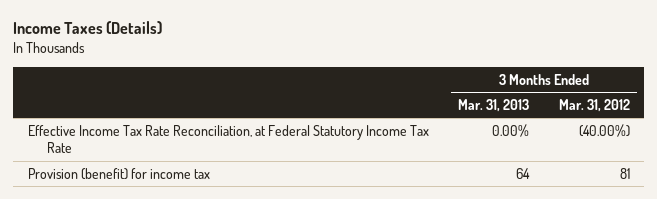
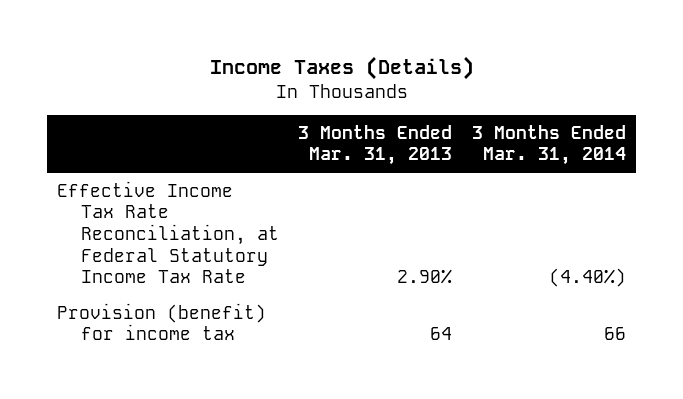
[558,98,630,112] Mar. 31, 2012 -> none
none -> [471,124,626,166] 3 Months Ended Mar. 31, 2014
[492,123,530,137] 0.00% -> [397,269,453,285] 2.90%

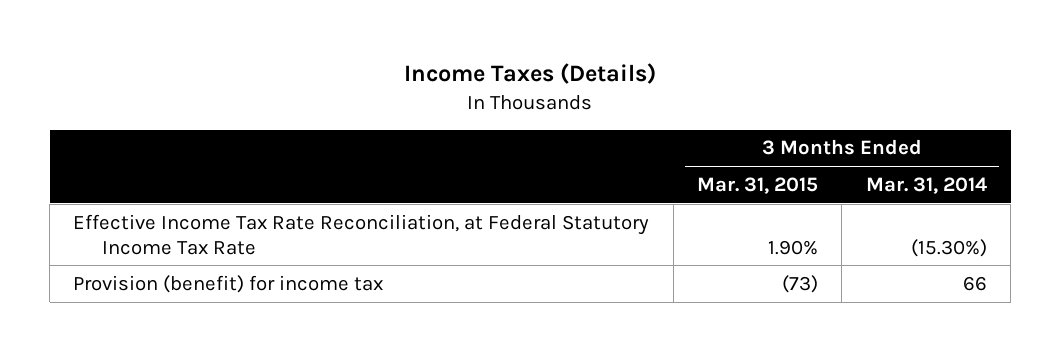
[298,124,453,166] 3 Months Ended Mar. 31, 2013 -> none
none -> [697,176,819,194] Mar. 31, 2015
[548,268,626,288] (4.40%) -> [910,238,987,257] (15.30%)

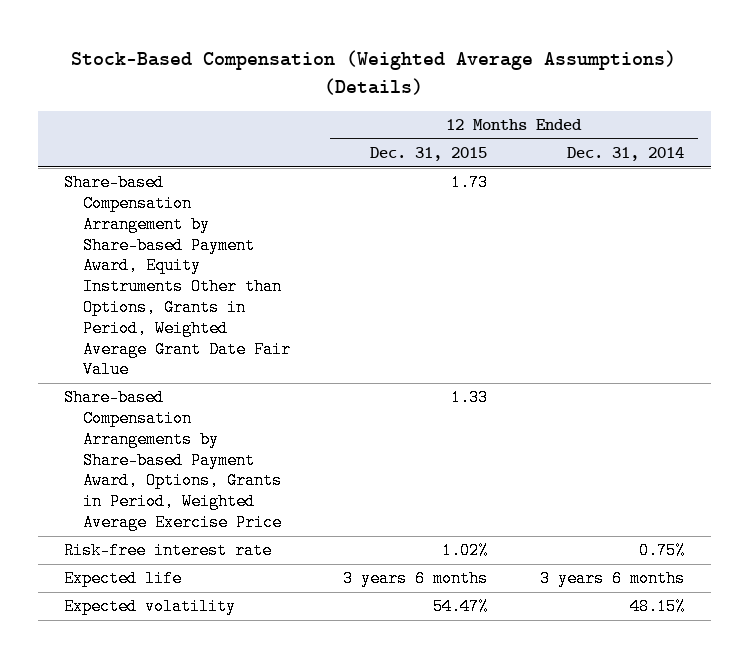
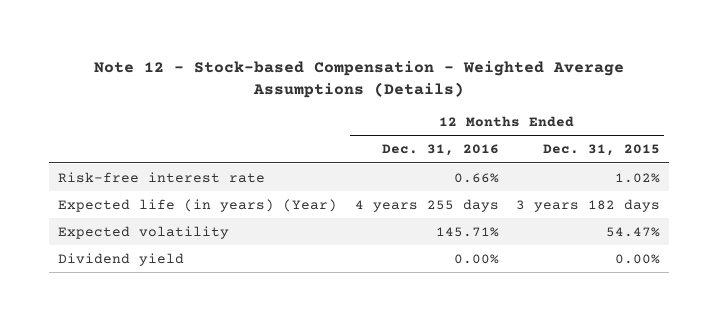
[71,50,677,95] Stock-Based Compensation (Weighted Average Assumptions) (Details) -> [94,60,625,99] Note 12 - Stock-based Compensation - Weighted Average Assumptions (Details)
[567,147,685,162] Dec. 31, 2014 -> none
none -> [381,144,499,157] Dec. 31, 2016
[64,174,292,379] Share-based Compensation Arrangement by Share-based Payment Award, Equity Instruments Other than Options, Grants in Period, Weighted Average Grant Date Fair Value -> none
[64,389,283,531] Share-based Compensation Arrangements by Share-based Payment Award, Options, Grants in Period, Weighted Average Exercise Price -> none
[64,570,183,588] Expected life -> [58,198,338,212] Expected life (in years) (Year)
[343,570,489,588] 3 years 6 months -> [515,198,660,212] 3 years 182 days
none -> [58,252,185,266] Dividend yield

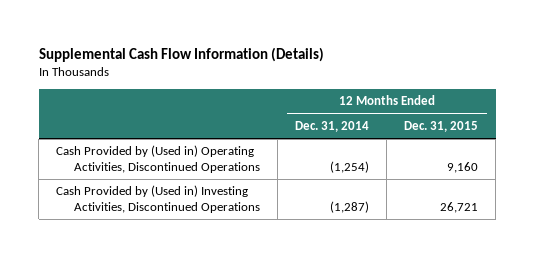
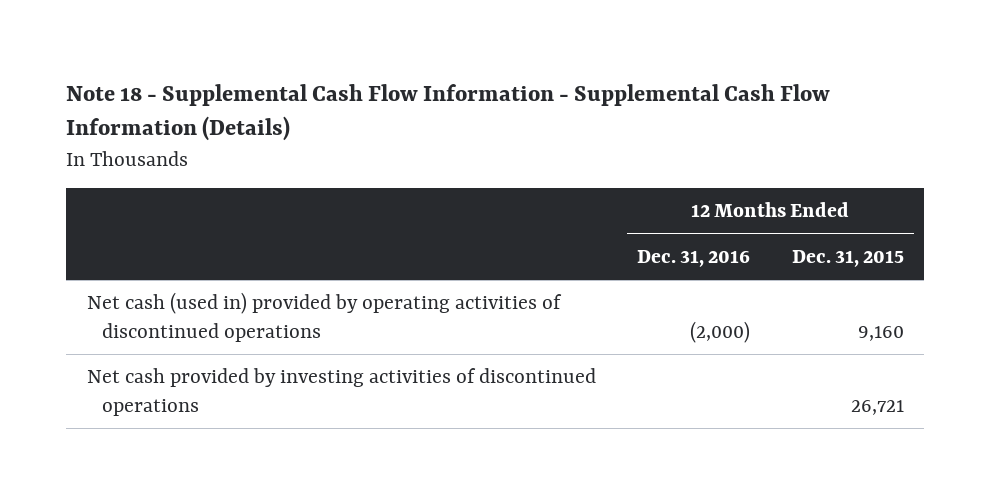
[38,46,324,62] Supplemental Cash Flow Information (Details) -> [65,83,830,142] Note 18 - Supplemental Cash Flow Information - Supplemental Cash Flow Information (Details)
[295,120,370,132] Dec. 31, 2014 -> none
none -> [637,249,751,267] Dec. 31, 2016
[55,145,261,173] Cash Provided by (Used in) Operating Activities, Discontinued Operations -> [86,292,562,342] Net cash (used in) provided by operating activities of discontinued operations
[55,185,261,213] Cash Provided by (Used in) Investing Activities, Discontinued Operations -> [86,368,596,416] Net cash provided by investing activities of discontinued operations

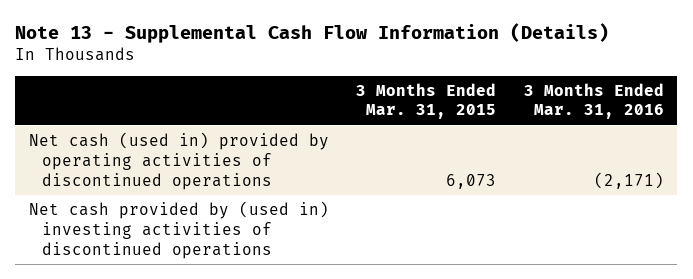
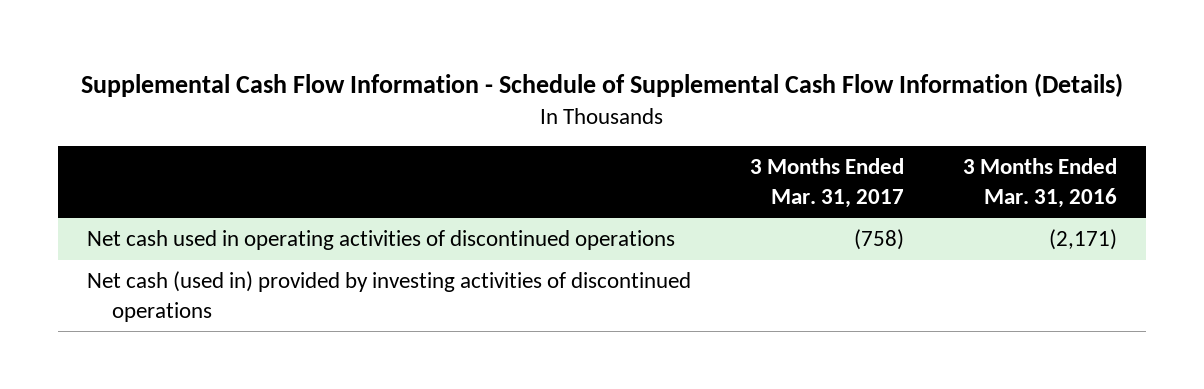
[15,23,610,44] Note 13 - Supplemental Cash Flow Information (Details) -> [81,72,1124,97] Supplemental Cash Flow Information - Schedule of Supplemental Cash Flow Information (Details)
[356,82,497,120] 3 Months Ended Mar. 31, 2015 -> none
none -> [750,158,905,208] 3 Months Ended Mar. 31, 2017
[28,131,329,190] Net cash (used in) provided by operating activities of discontinued operations -> [87,230,676,251] Net cash used in operating activities of discontinued operations
[28,200,329,259] Net cash provided by (used in) investing activities of discontinued operations -> [87,271,692,322] Net cash (used in) provided by investing activities of discontinued operations

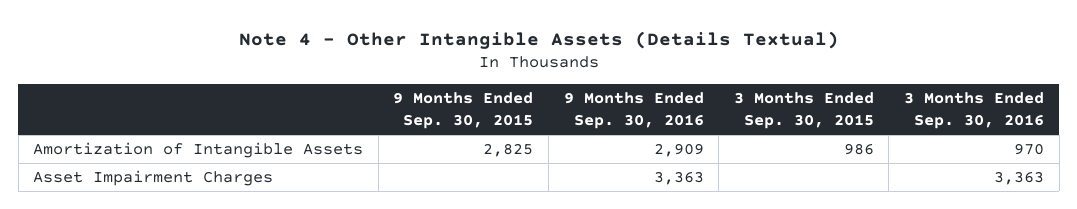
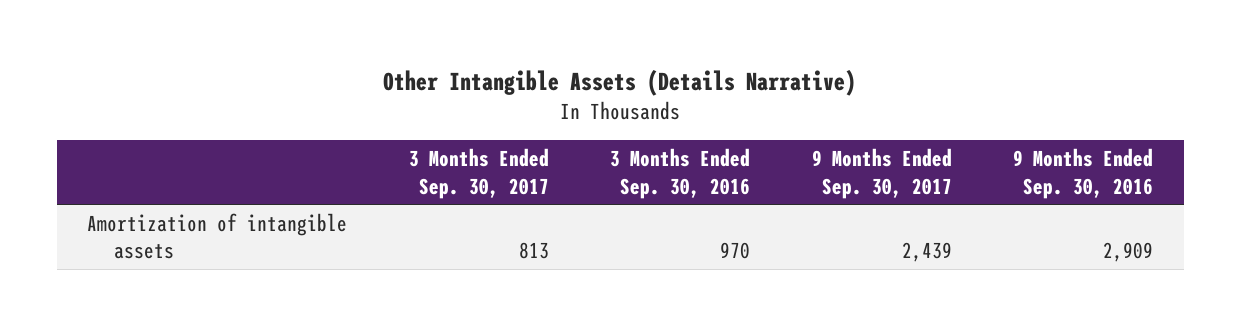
[238,30,839,49] Note 4 - Other Intangible Assets (Details Textual) -> [383,68,857,96] Other Intangible Assets (Details Narrative)
[393,92,534,130] 9 Months Ended Sep. 30, 2015 -> none
[733,92,874,130] 3 Months Ended Sep. 30, 2015 -> none
none -> [408,147,549,199] 3 Months Ended Sep. 30, 2017
none -> [811,147,952,199] 9 Months Ended Sep. 30, 2017
[33,169,274,186] Asset Impairment Charges -> none
[33,141,364,158] Amortization of Intangible Assets -> [87,212,348,260] Amortization of intangible assets

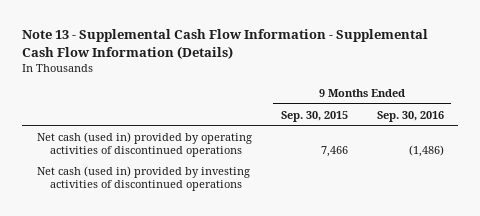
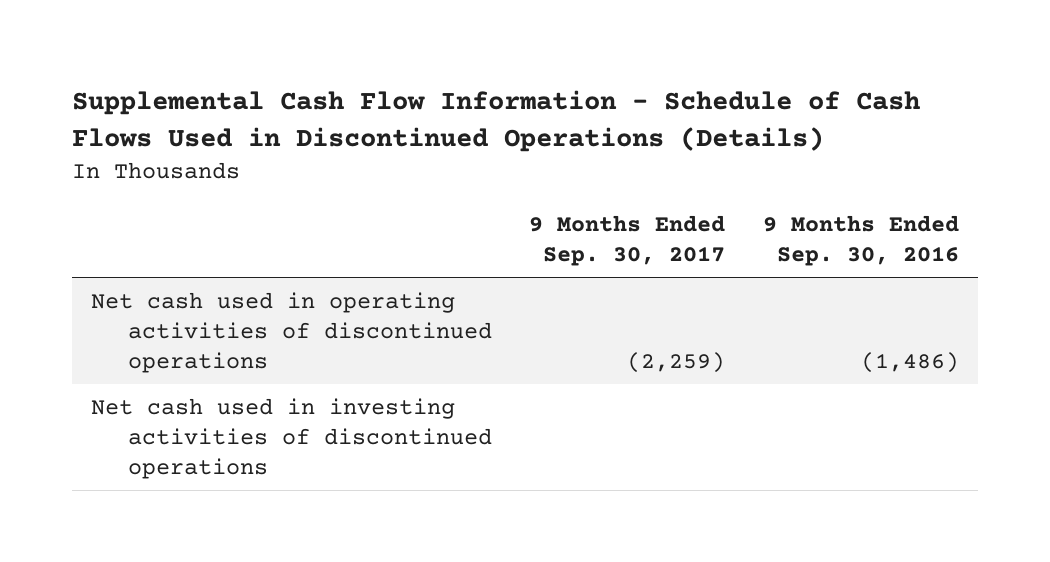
[22,29,429,59] Note 13 - Supplemental Cash Flow Information - Supplemental Cash Flow Information (Details) -> [72,90,921,152] Supplemental Cash Flow Information - Schedule of Cash Flows Used in Discontinued Operations (Details)
[280,110,348,122] Sep. 30, 2015 -> none
none -> [529,215,726,267] 9 Months Ended Sep. 30, 2017
[36,131,252,157] Net cash (used in) provided by operating activities of discontinued operations -> [90,291,492,373] Net cash used in operating activities of discontinued operations
[36,165,250,191] Net cash (used in) provided by investing activities of discontinued operations -> [90,397,492,479] Net cash used in investing activities of discontinued operations

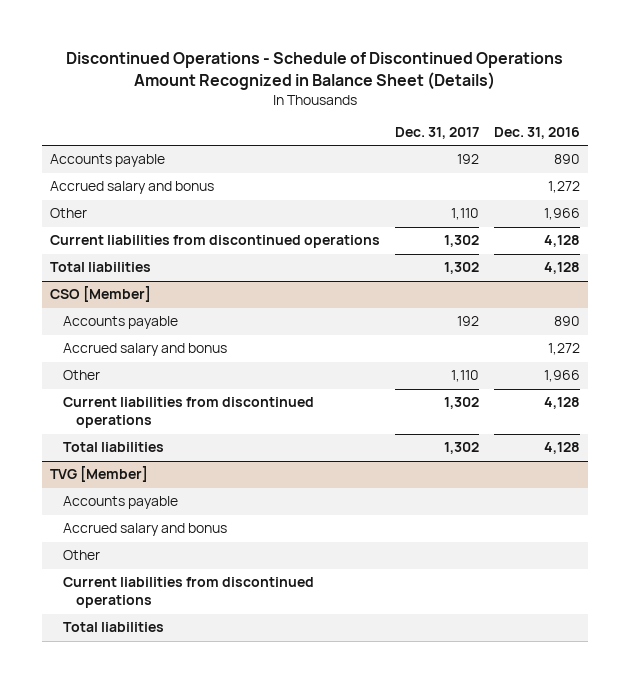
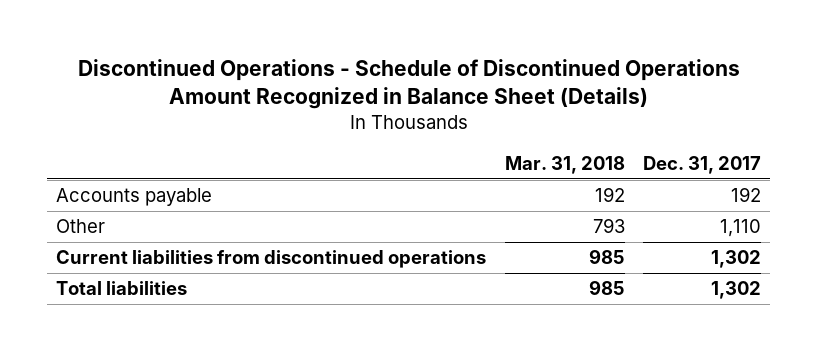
[494,126,581,139] Dec. 31, 2016 -> none
none -> [504,155,625,174] Mar. 31, 2018
[49,181,214,195] Accrued salary and bonus -> none
[49,286,151,303] CSO [Member] -> none
[62,316,178,330] Accounts payable -> none
[62,343,227,357] Accrued salary and bonus -> none
[62,370,100,381] Other -> none
[62,397,314,429] Current liabilities from discontinued operations -> none
[62,442,164,453] Total liabilities -> none
[49,466,148,483] TVG [Member] -> none
[62,496,178,510] Accounts payable -> none
[62,523,227,537] Accrued salary and bonus -> none
[62,550,100,561] Other -> none
[62,577,314,609] Current liabilities from discontinued operations -> none
[62,622,164,633] Total liabilities -> none

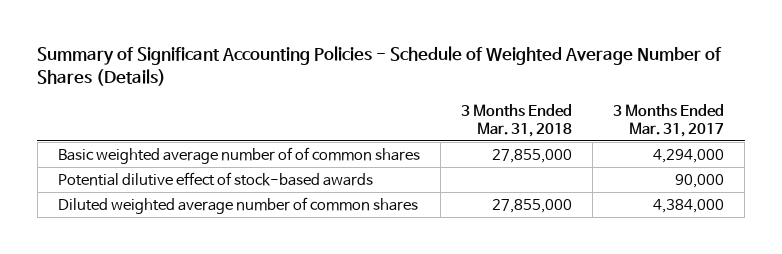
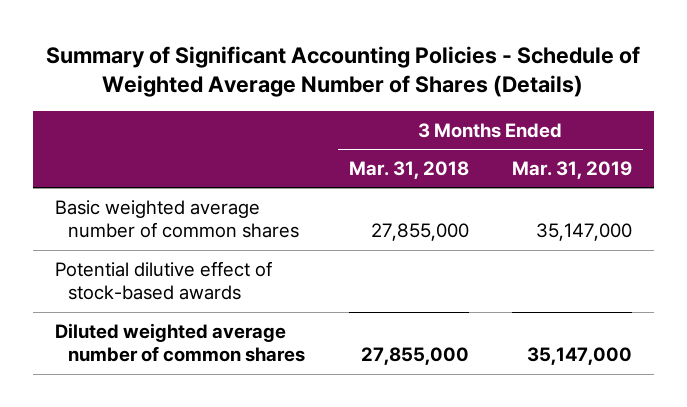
[613,104,725,137] 3 Months Ended Mar. 31, 2017 -> none
none -> [512,161,633,180] Mar. 31, 2019
[57,146,420,164] Basic weighted average number of of common shares -> [54,199,300,239] Basic weighted average number of common shares

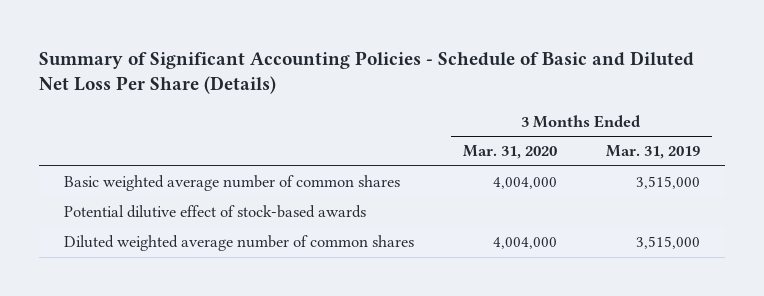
[46,45,641,98] Summary of Significant Accounting Policies - Schedule of Weighted Average Number of Shares (Details) -> [39,50,695,95] Summary of Significant Accounting Policies - Schedule of Basic and Diluted Net Loss Per Share (Details)
[348,161,469,180] Mar. 31, 2018 -> none
none -> [462,145,557,160] Mar. 31, 2020
[536,223,633,242] 35,147,000 -> [636,176,701,190] 3,515,000
[527,347,633,366] 35,147,000 -> [636,236,701,250] 3,515,000

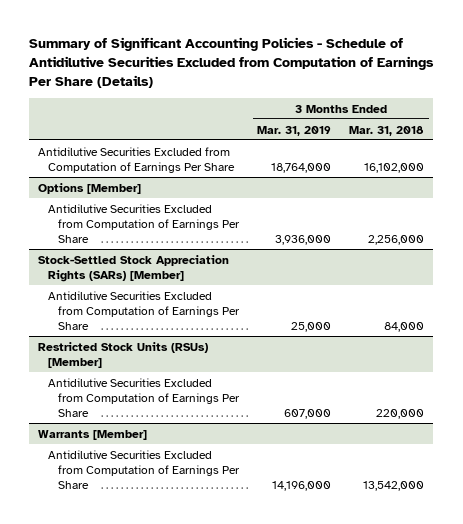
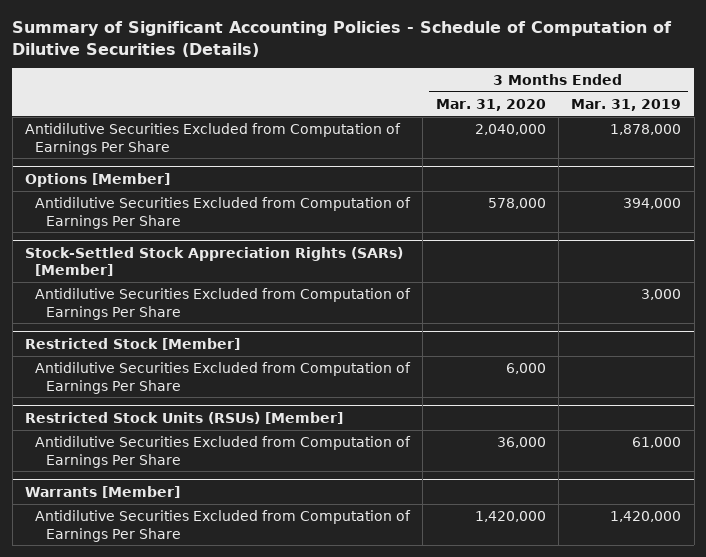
[29,37,435,88] Summary of Significant Accounting Policies - Schedule of Antidilutive Securities Excluded from Computation of Earnings Per Share (Details) -> [12,21,673,57] Summary of Significant Accounting Policies - Schedule of Computation of Dilutive Securities (Details)
[349,125,425,136] Mar. 31, 2018 -> none
none -> [435,98,546,111] Mar. 31, 2020
[271,162,332,173] 18,764,000 -> [610,123,682,135] 1,878,000
[275,234,332,245] 3,936,000 -> [623,197,682,209] 394,000
[291,321,332,332] 25,000 -> [641,288,682,300] 3,000
none -> [24,337,240,350] Restricted Stock [Member]
none -> [35,361,412,394] Antidilutive Securities Excluded from Computation of Earnings Per Share
[284,408,332,419] 607,000 -> [632,436,682,448] 61,000
[272,480,332,491] 14,196,000 -> [610,510,682,522] 1,420,000

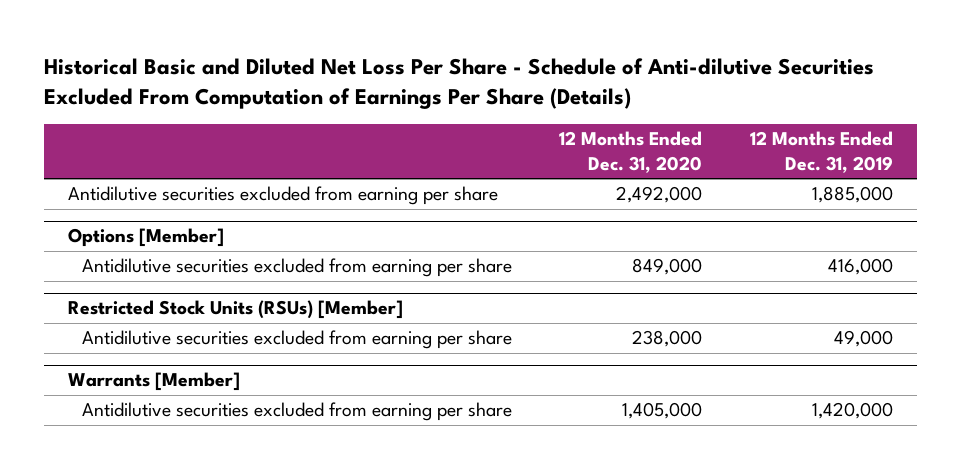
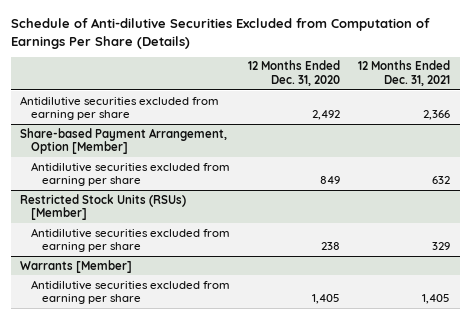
[43,58,874,110] Historical Basic and Diluted Net Loss Per Share - Schedule of Anti-dilutive Securities Excluded From Computation of Earnings Per Share (Details) -> [10,18,430,49] Schedule of Anti-dilutive Securities Excluded from Computation of Earnings Per Share (Details)
[749,131,893,173] 12 Months Ended Dec. 31, 2019 -> none
none -> [358,60,451,87] 12 Months Ended Dec. 31, 2021
[616,186,703,204] 2,492,000 -> [312,110,341,121] 2,492
[67,228,224,248] Options [Member] -> [19,127,227,155] Share-based Payment Arrangement, Option [Member]
[632,258,703,276] 849,000 -> [320,176,341,185] 849
[632,330,703,348] 238,000 -> [321,242,341,251] 238
[622,402,703,420] 1,405,000 -> [312,294,341,305] 1,405

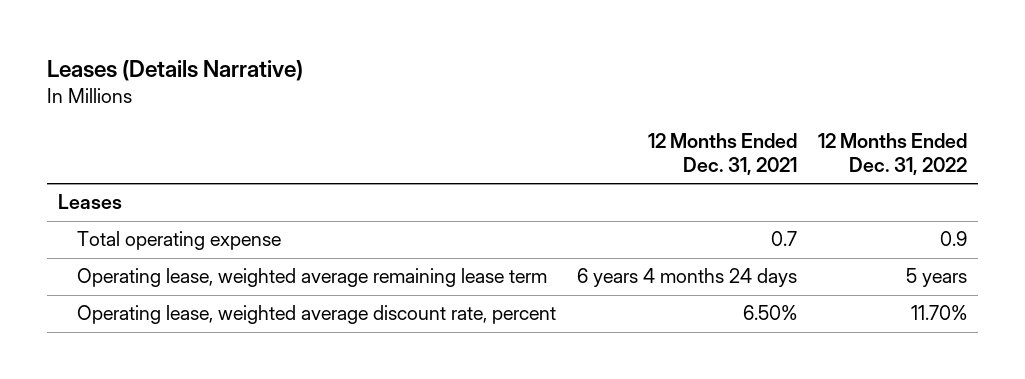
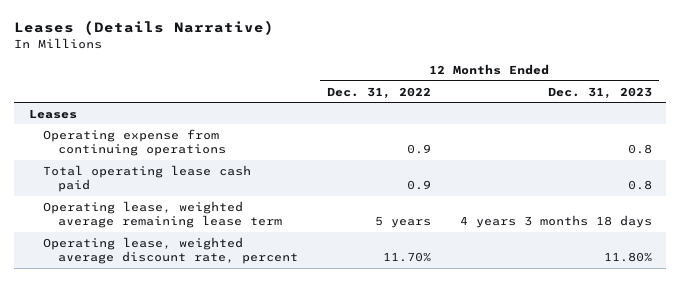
[648,133,798,176] 12 Months Ended Dec. 31, 2021 -> none
none -> [547,86,652,99] Dec. 31, 2023
[77,231,282,251] Total operating expense -> [43,128,226,156] Operating expense from continuing operations
none -> [43,164,252,192] Total operating lease cash paid

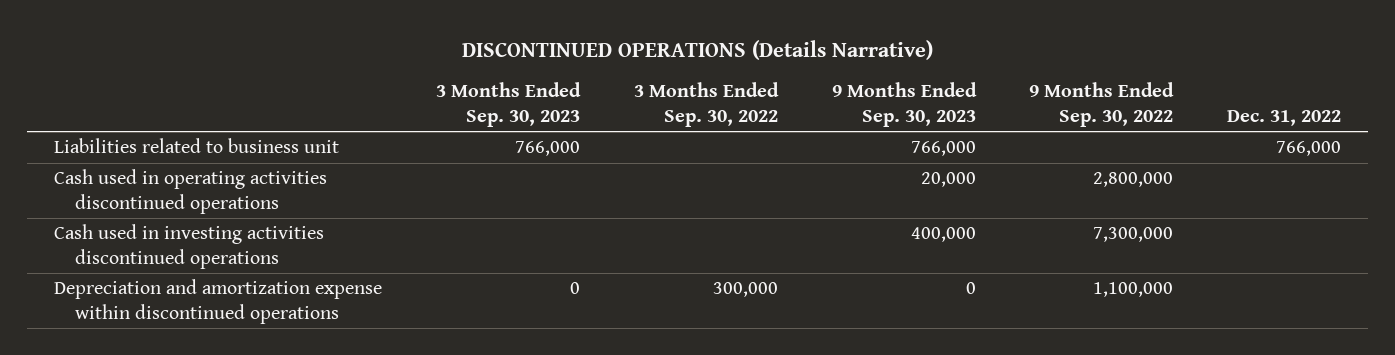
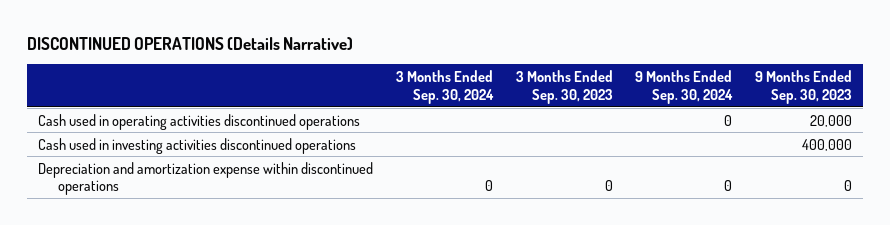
[633,82,779,127] 3 Months Ended Sep. 30, 2022 -> none
[1029,82,1175,127] 9 Months Ended Sep. 30, 2022 -> none
[1227,109,1342,126] Dec. 31, 2022 -> none
none -> [396,70,495,104] 3 Months Ended Sep. 30, 2024
none -> [635,70,734,104] 9 Months Ended Sep. 30, 2024
[53,138,339,154] Liabilities related to business unit -> none

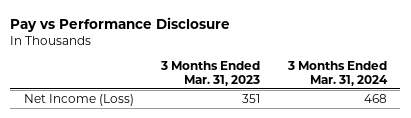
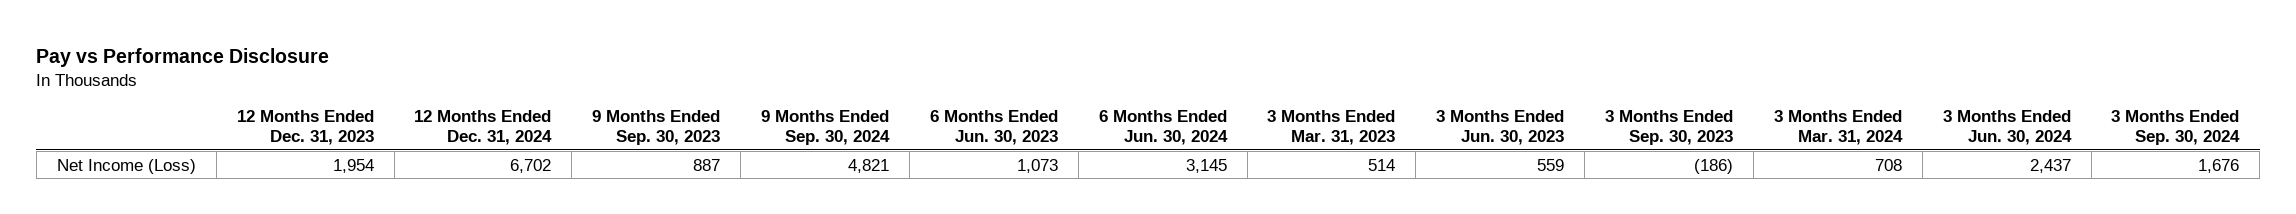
none -> [236,110,374,146] 12 Months Ended Dec. 31, 2023
none -> [414,110,553,146] 12 Months Ended Dec. 31, 2024
none -> [592,110,721,146] 9 Months Ended Sep. 30, 2023
none -> [761,110,891,146] 9 Months Ended Sep. 30, 2024
none -> [929,110,1058,146] 6 Months Ended Jun. 30, 2023
none -> [1098,110,1228,146] 6 Months Ended Jun. 30, 2024
none -> [1436,110,1565,146] 3 Months Ended Jun. 30, 2023
none -> [1605,110,1734,146] 3 Months Ended Sep. 30, 2023
none -> [1942,110,2072,146] 3 Months Ended Jun. 30, 2024
none -> [2111,110,2241,146] 3 Months Ended Sep. 30, 2024
[242,94,261,104] 351 -> [1368,158,1396,171] 514
[363,94,387,104] 468 -> [1874,158,1902,171] 708

